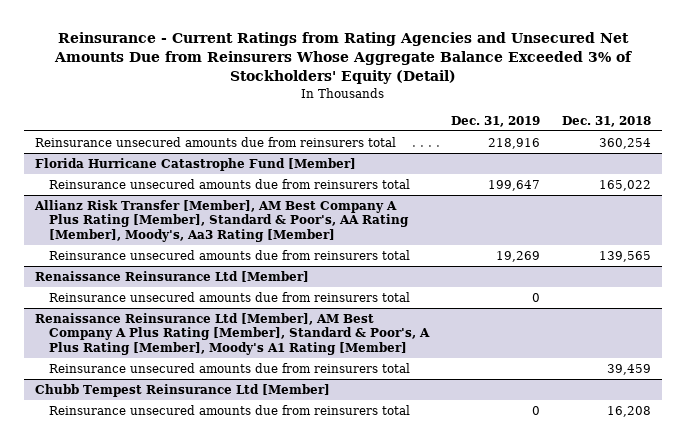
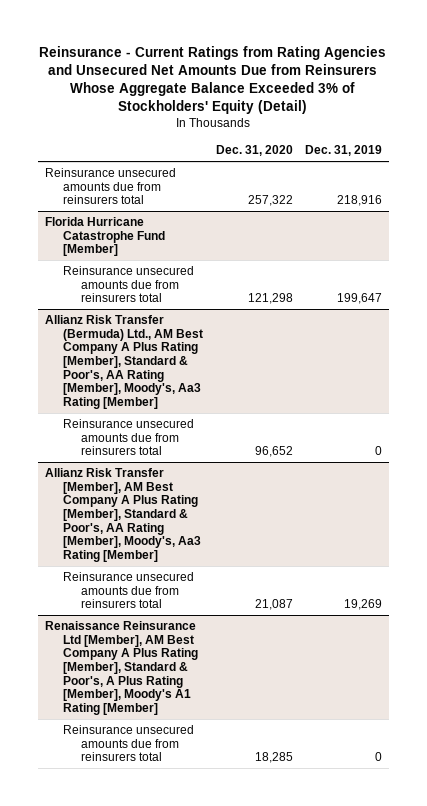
[561,115,651,127] Dec. 31, 2018 -> none
none -> [215,145,293,157] Dec. 31, 2020
none -> [44,315,203,409] Allianz Risk Transfer (Bermuda) Ltd., AM Best Company A Plus Rating [Member], Standard & Poor's, AA Rating [Member], Moody's, Aa3 Rating [Member]
none -> [62,419,194,456] Reinsurance unsecured amounts due from reinsurers total
[35,270,310,282] Renaissance Reinsurance Ltd [Member] -> none
[48,291,410,302] Reinsurance unsecured amounts due from reinsurers total -> none
[48,362,410,373] Reinsurance unsecured amounts due from reinsurers total -> none
[35,383,331,397] Chubb Tempest Reinsurance Ltd [Member] -> none

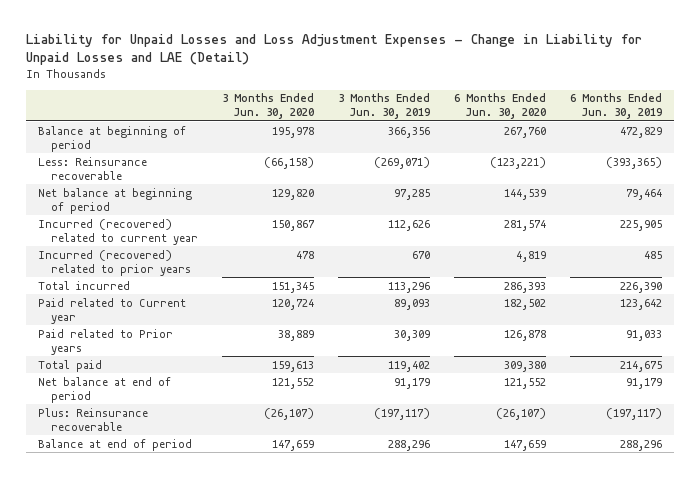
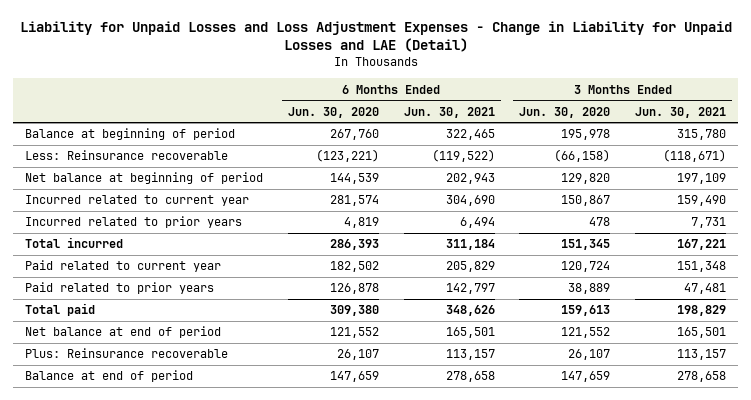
[337,93,430,120] 3 Months Ended Jun. 30, 2019 -> none
[570,93,663,120] 6 Months Ended Jun. 30, 2019 -> none
none -> [403,106,495,118] Jun. 30, 2021
none -> [634,106,726,118] Jun. 30, 2021
[38,218,198,245] Incurred (recovered) related to current year -> [25,195,250,207] Incurred related to current year
[38,249,191,276] Incurred (recovered) related to prior years -> [25,216,243,229] Incurred related to prior years
[38,297,187,324] Paid related to Current year -> [25,260,222,273] Paid related to current year
[38,328,174,355] Paid related to Prior years -> [25,282,215,295] Paid related to prior years
[263,407,314,420] (26,107) -> [568,349,611,361] 26,107
[495,407,546,420] (26,107) -> [336,349,379,361] 26,107

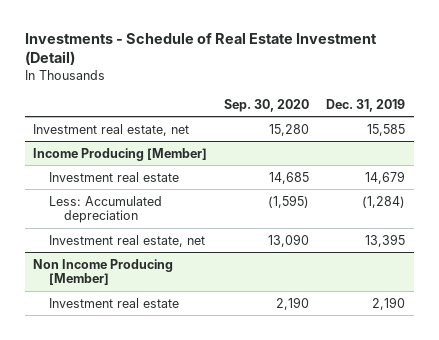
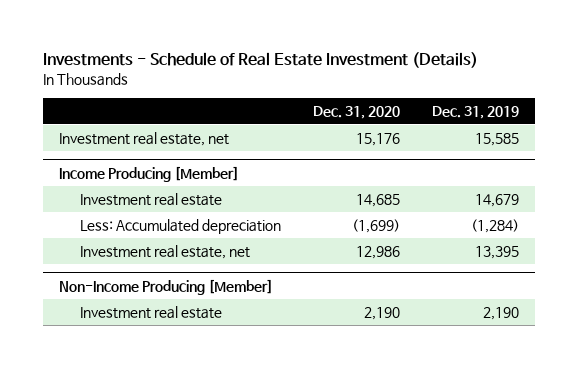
[24,32,377,66] Investments - Schedule of Real Estate Investment (Detail) -> [42,51,478,68] Investments - Schedule of Real Estate Investment (Details)
[224,99,310,113] Sep. 30, 2020 -> none
none -> [313,105,401,119] Dec. 31, 2020
[33,258,174,286] Non Income Producing [Member] -> [58,278,273,295] Non-Income Producing [Member]

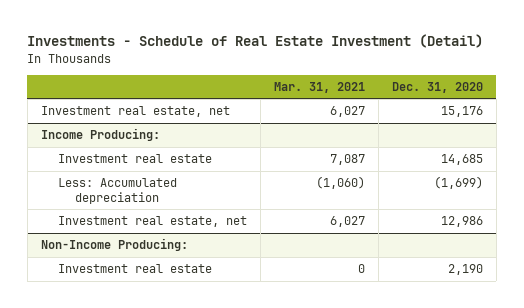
[42,51,478,68] Investments - Schedule of Real Estate Investment (Details) -> [27,34,484,49] Investments - Schedule of Real Estate Investment (Detail)
[432,105,520,119] Dec. 31, 2019 -> none
none -> [273,81,365,93] Mar. 31, 2021
[58,165,239,182] Income Producing [Member] -> [40,128,160,142] Income Producing:
[58,278,273,295] Non-Income Producing [Member] -> [40,238,188,252] Non-Income Producing:

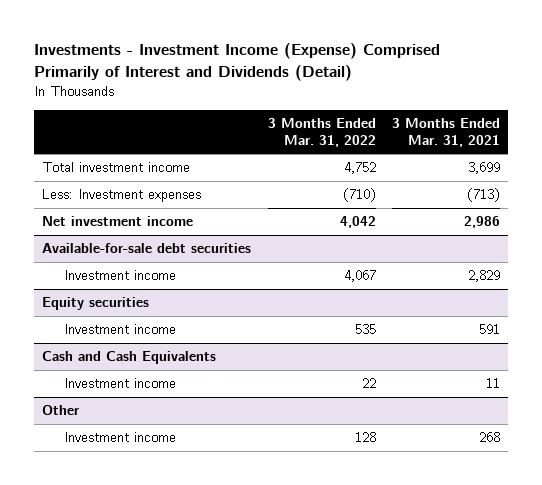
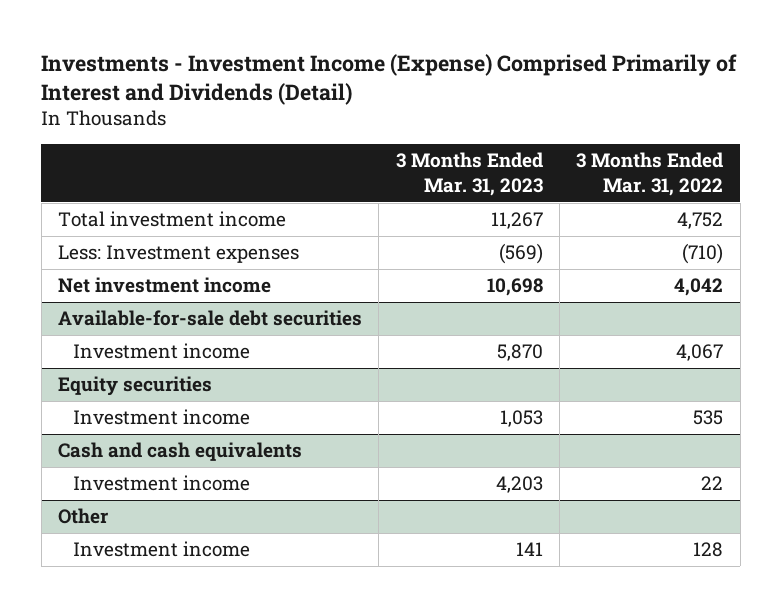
[392,117,501,147] 3 Months Ended Mar. 31, 2021 -> none
none -> [395,152,543,196] 3 Months Ended Mar. 31, 2023
[42,351,217,365] Cash and Cash Equivalents -> [58,442,303,462] Cash and cash equivalents

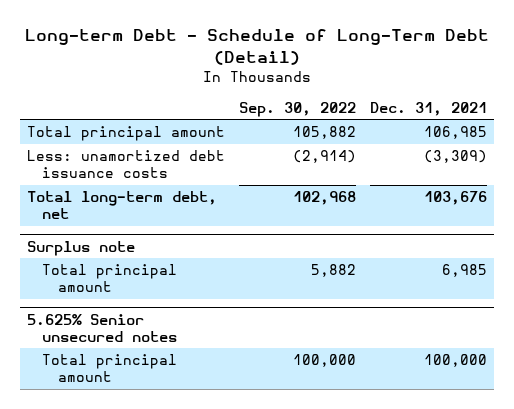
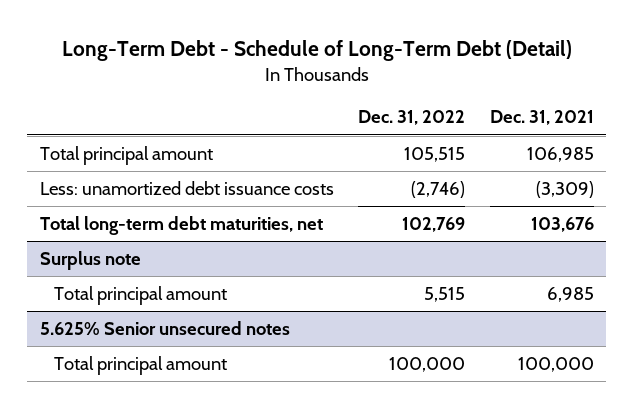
[25,29,490,66] Long-term Debt - Schedule of Long-Term Debt (Detail) -> [61,40,572,62] Long-Term Debt - Schedule of Long-Term Debt (Detail)
[239,101,357,117] Sep. 30, 2022 -> none
none -> [358,110,466,126] Dec. 31, 2022
[26,191,217,220] Total long-term debt, net -> [39,216,323,236] Total long-term debt maturities, net

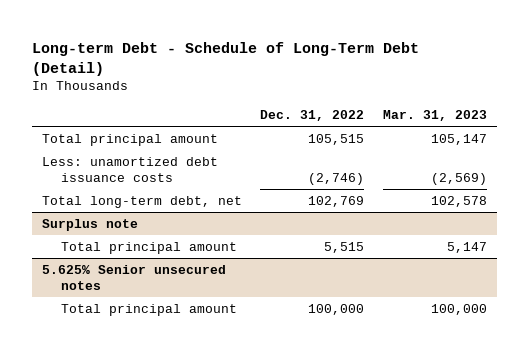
[61,40,572,62] Long-Term Debt - Schedule of Long-Term Debt (Detail) -> [32,41,420,76] Long-term Debt - Schedule of Long-Term Debt (Detail)
[489,110,594,126] Dec. 31, 2021 -> none
none -> [383,110,488,122] Mar. 31, 2023
[39,216,323,236] Total long-term debt maturities, net -> [41,195,242,208] Total long-term debt, net

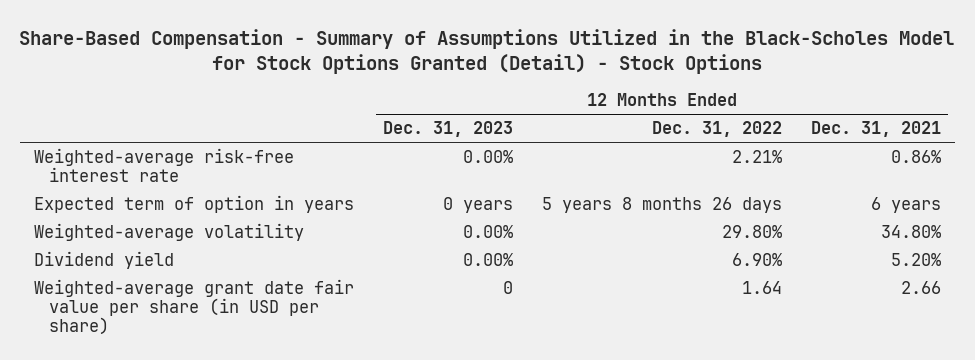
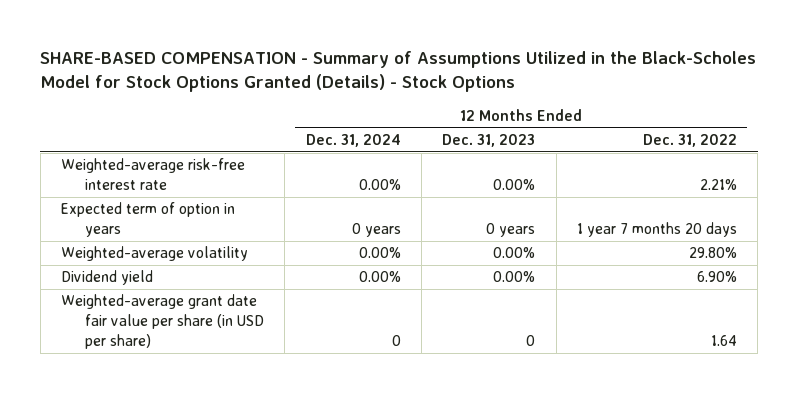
[19,28,955,75] Share-Based Compensation - Summary of Assumptions Utilized in the Black-Scholes Model for Stock Options Granted (Detail) - Stock Options -> [40,51,757,93] SHARE-BASED COMPENSATION - Summary of Assumptions Utilized in the Black-Scholes Model for Stock Options Granted (Details) - Stock Options
[810,121,941,138] Dec. 31, 2021 -> none
none -> [305,134,401,148] Dec. 31, 2024
[541,196,782,213] 5 years 8 months 26 days -> [576,222,737,238] 1 year 7 months 20 days

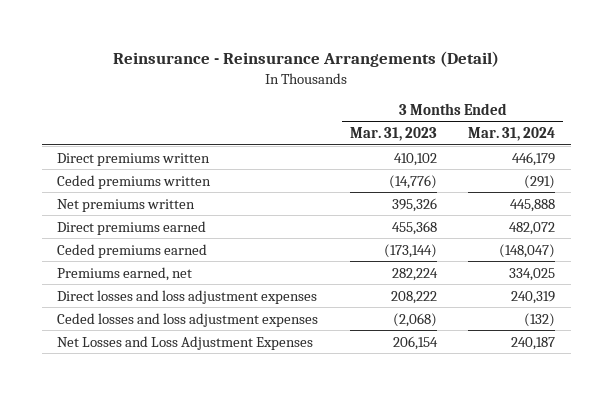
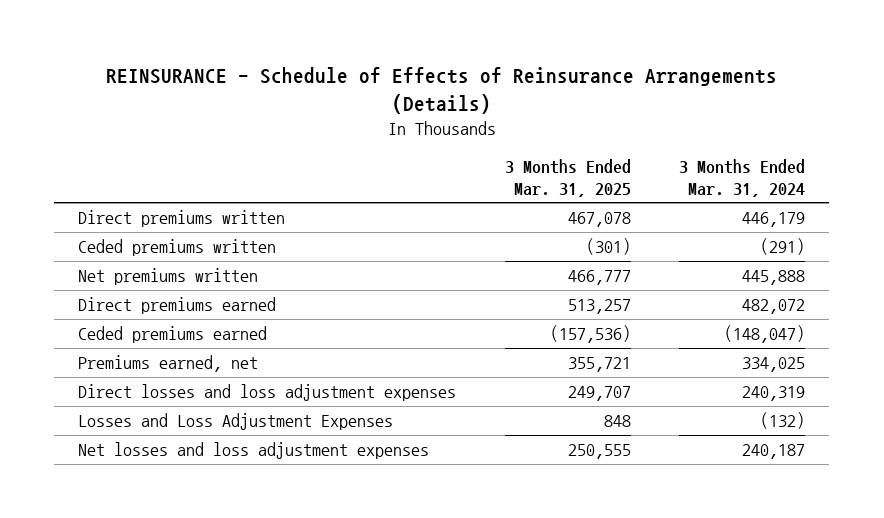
[113,51,500,68] Reinsurance - Reinsurance Arrangements (Detail) -> [105,66,777,114] REINSURANCE - Schedule of Effects of Reinsurance Arrangements (Details)
[349,127,437,142] Mar. 31, 2023 -> none
none -> [504,158,631,197] 3 Months Ended Mar. 31, 2025
[57,312,319,327] Ceded losses and loss adjustment expenses -> [78,413,394,431] Losses and Loss Adjustment Expenses
[57,335,314,350] Net Losses and Loss Adjustment Expenses -> [78,442,430,460] Net losses and loss adjustment expenses

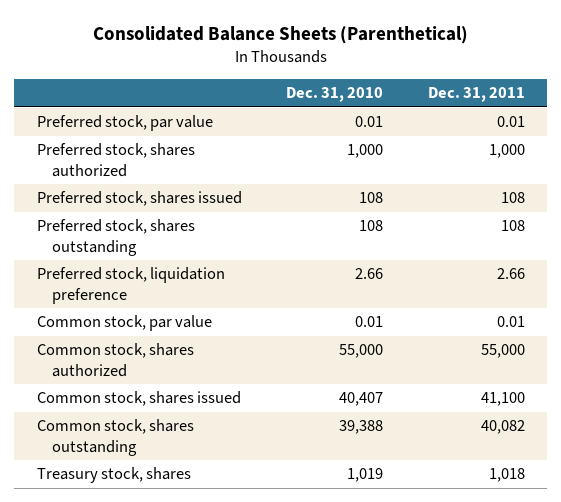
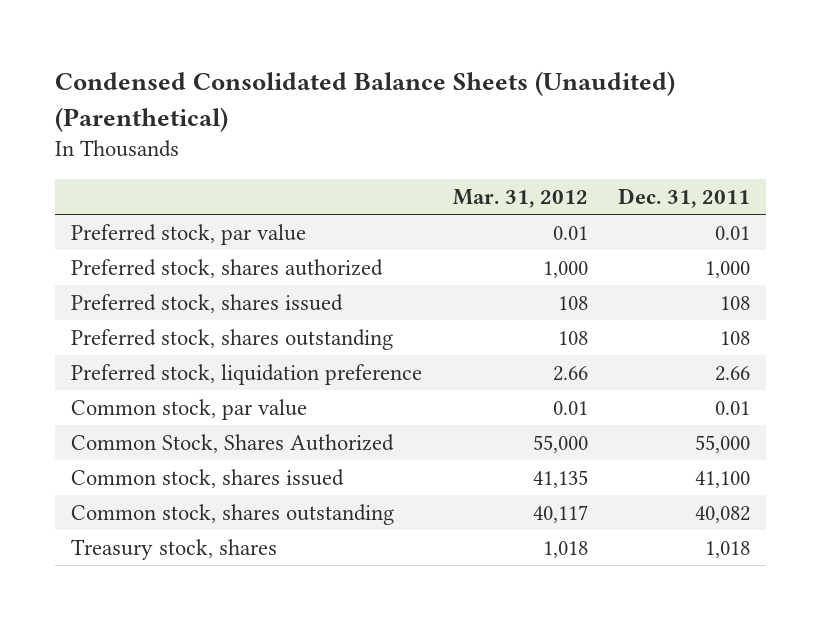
[92,26,468,45] Consolidated Balance Sheets (Parenthetical) -> [55,71,676,132] Condensed Consolidated Balance Sheets (Unaudited) (Parenthetical)
[286,87,384,103] Dec. 31, 2010 -> none
none -> [452,189,588,209] Mar. 31, 2012
[36,343,194,377] Common stock, shares authorized -> [70,434,394,454] Common Stock, Shares Authorized

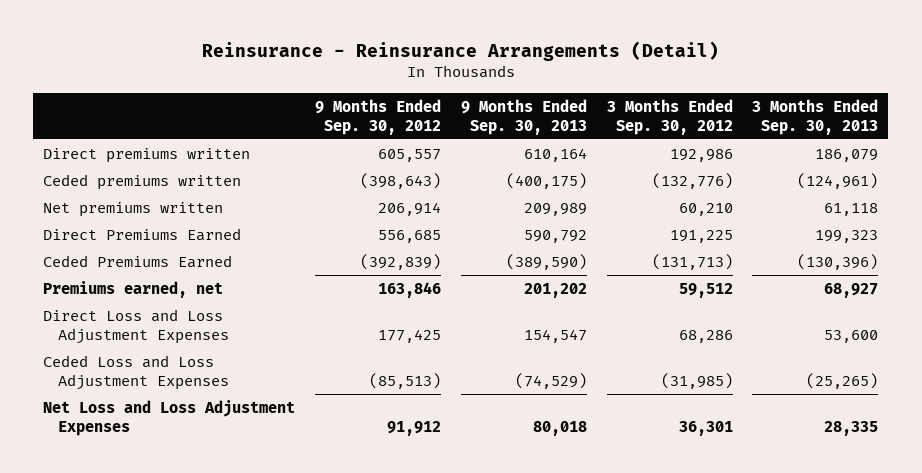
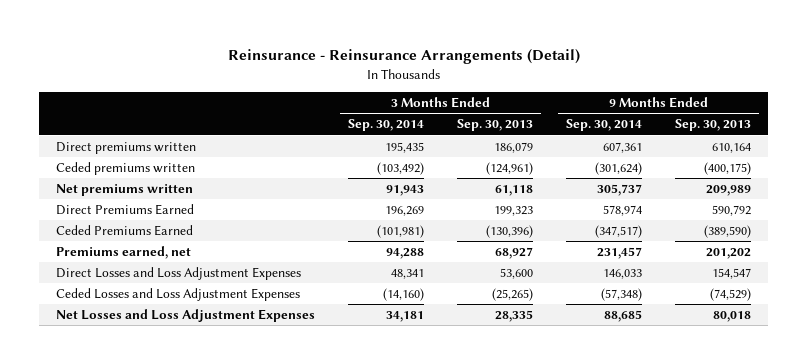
[315,98,442,135] 9 Months Ended Sep. 30, 2012 -> none
[606,98,733,135] 3 Months Ended Sep. 30, 2012 -> none
none -> [348,119,425,132] Sep. 30, 2014
none -> [566,119,643,132] Sep. 30, 2014
[43,308,229,344] Direct Loss and Loss Adjustment Expenses -> [55,267,301,281] Direct Losses and Loss Adjustment Expenses
[43,354,229,390] Ceded Loss and Loss Adjustment Expenses -> [55,288,300,302] Ceded Losses and Loss Adjustment Expenses
[43,399,296,436] Net Loss and Loss Adjustment Expenses -> [55,309,315,323] Net Losses and Loss Adjustment Expenses

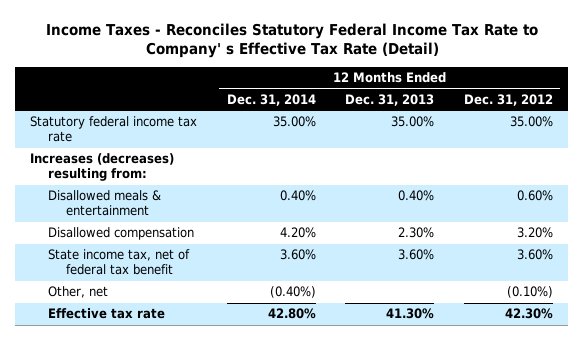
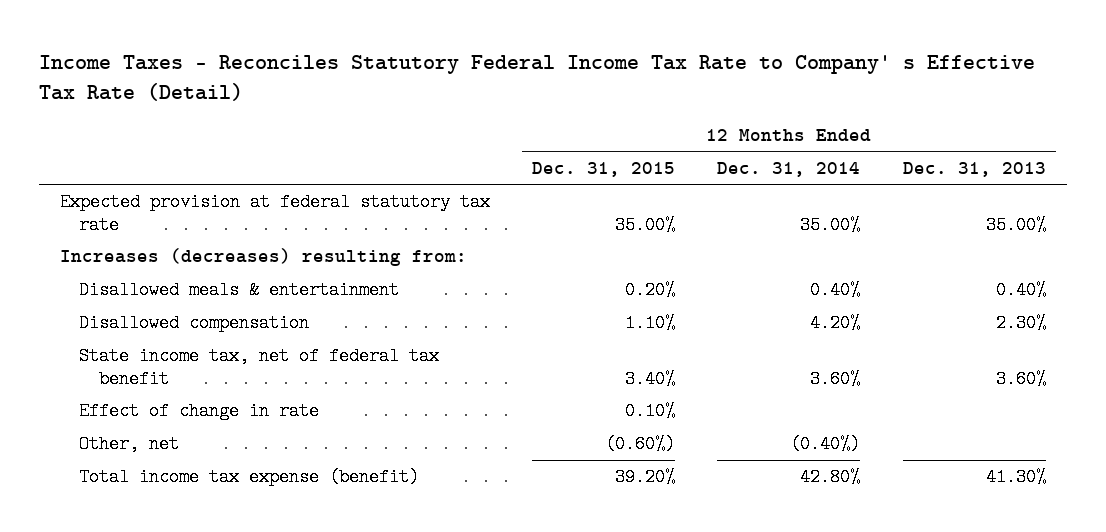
[463,94,553,107] Dec. 31, 2012 -> none
none -> [532,161,676,177] Dec. 31, 2015
[30,116,198,143] Statutory federal income tax rate -> [59,193,490,234] Expected provision at federal statutory tax rate
none -> [79,402,320,421] Effect of change in rate
[48,308,166,320] Effective tax rate -> [79,468,420,487] Total income tax expense (benefit)

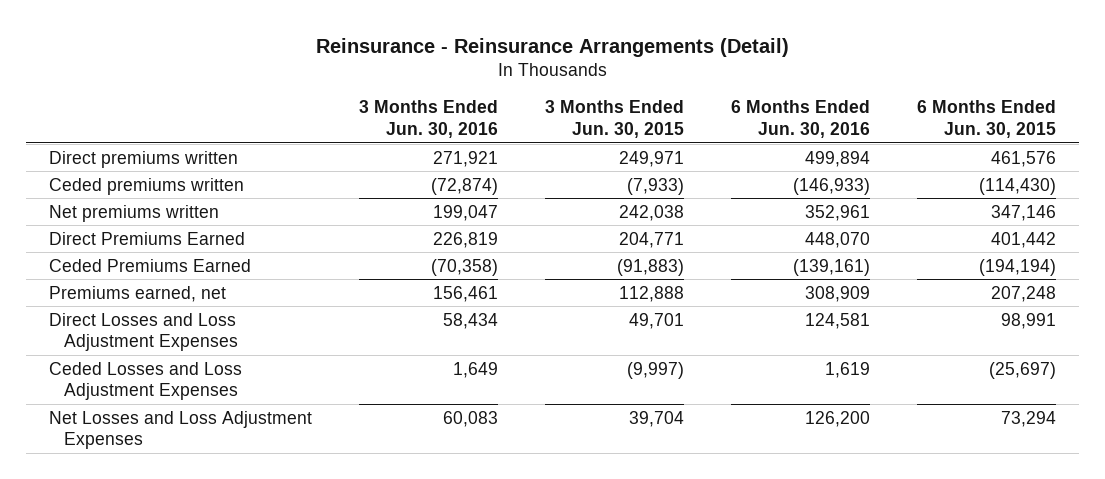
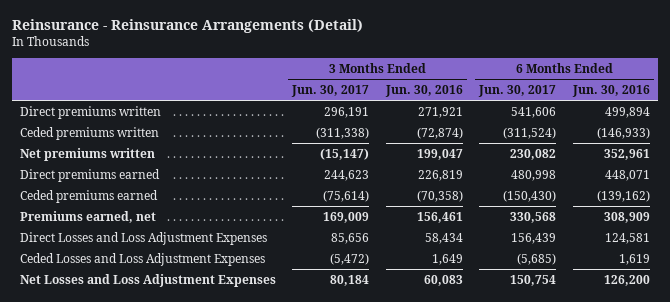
[545,100,685,139] 3 Months Ended Jun. 30, 2015 -> none
[916,100,1056,139] 6 Months Ended Jun. 30, 2015 -> none
none -> [291,85,370,98] Jun. 30, 2017
none -> [478,85,557,98] Jun. 30, 2017
[49,231,246,245] Direct Premiums Earned -> [19,168,160,182] Direct premiums earned
[805,231,871,248] 448,070 -> [604,169,650,181] 448,071
[49,258,252,272] Ceded Premiums Earned -> [19,189,158,203] Ceded premiums earned
[793,258,871,276] (139,161) -> [596,189,650,202] (139,162)

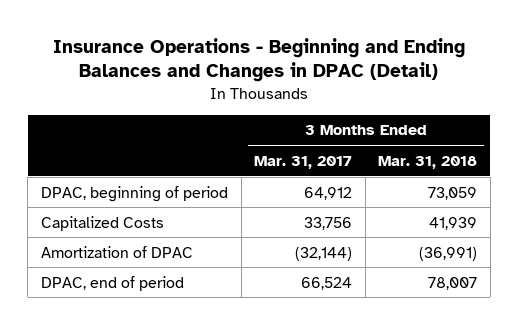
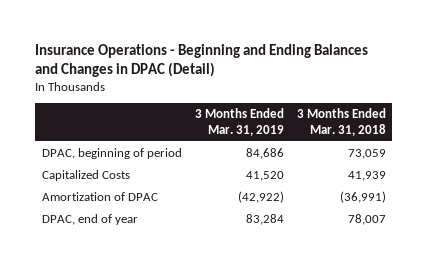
[254,155,353,169] Mar. 31, 2017 -> none
none -> [194,108,284,136] 3 Months Ended Mar. 31, 2019
[40,275,184,291] DPAC, end of period -> [41,214,138,226] DPAC, end of year

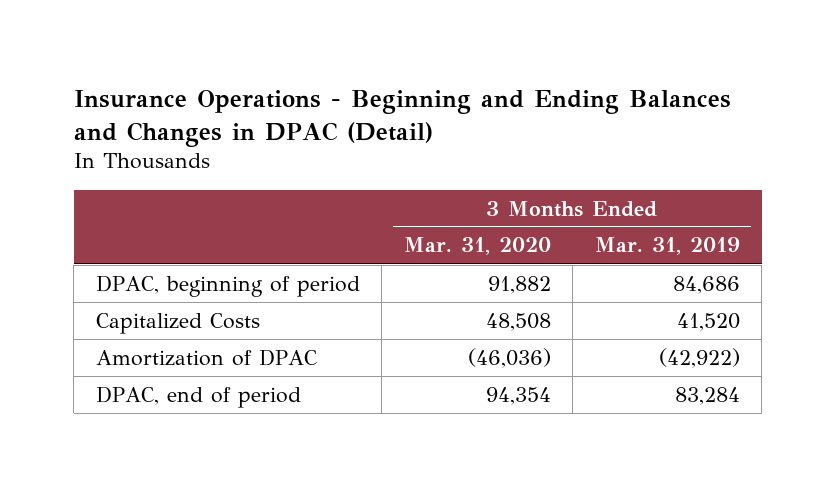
[296,108,386,136] 3 Months Ended Mar. 31, 2018 -> none
none -> [403,237,551,256] Mar. 31, 2020
[41,214,138,226] DPAC, end of year -> [95,385,301,408] DPAC, end of period

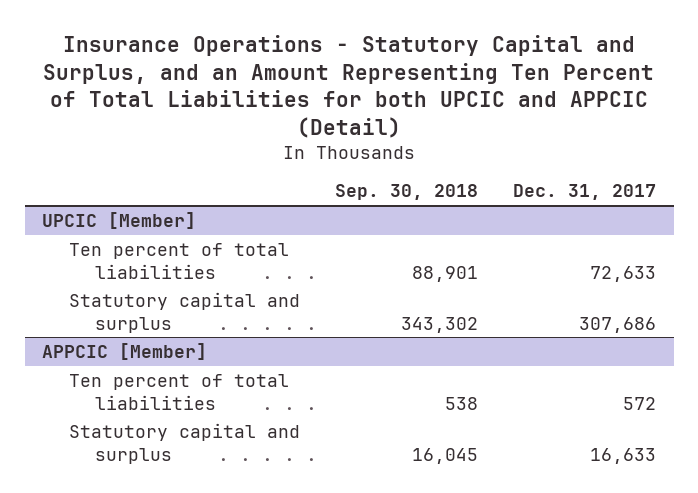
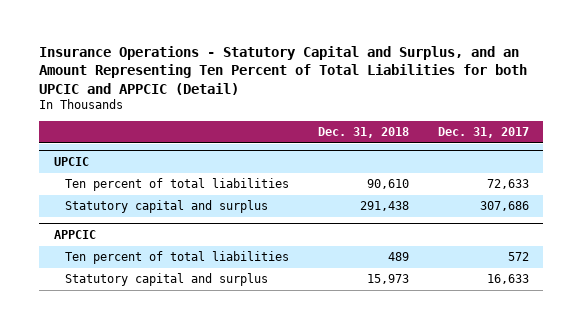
[334,184,478,201] Sep. 30, 2018 -> none
none -> [318,127,410,139] Dec. 31, 2018
[42,211,197,229] UPCIC [Member] -> [53,156,89,166] UPCIC
[42,342,208,360] APPCIC [Member] -> [53,229,96,239] APPCIC

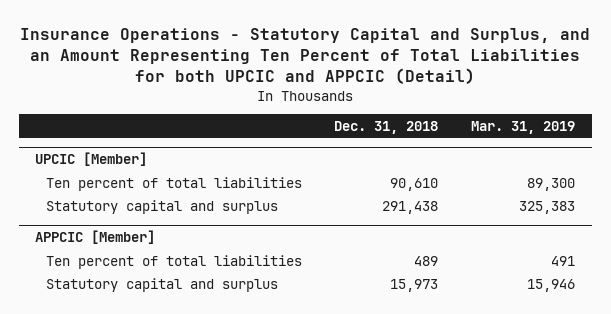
[437,127,529,139] Dec. 31, 2017 -> none
none -> [471,120,576,134] Mar. 31, 2019
[53,156,89,166] UPCIC -> [35,152,148,167] UPCIC [Member]
[53,229,96,239] APPCIC -> [35,230,156,245] APPCIC [Member]

